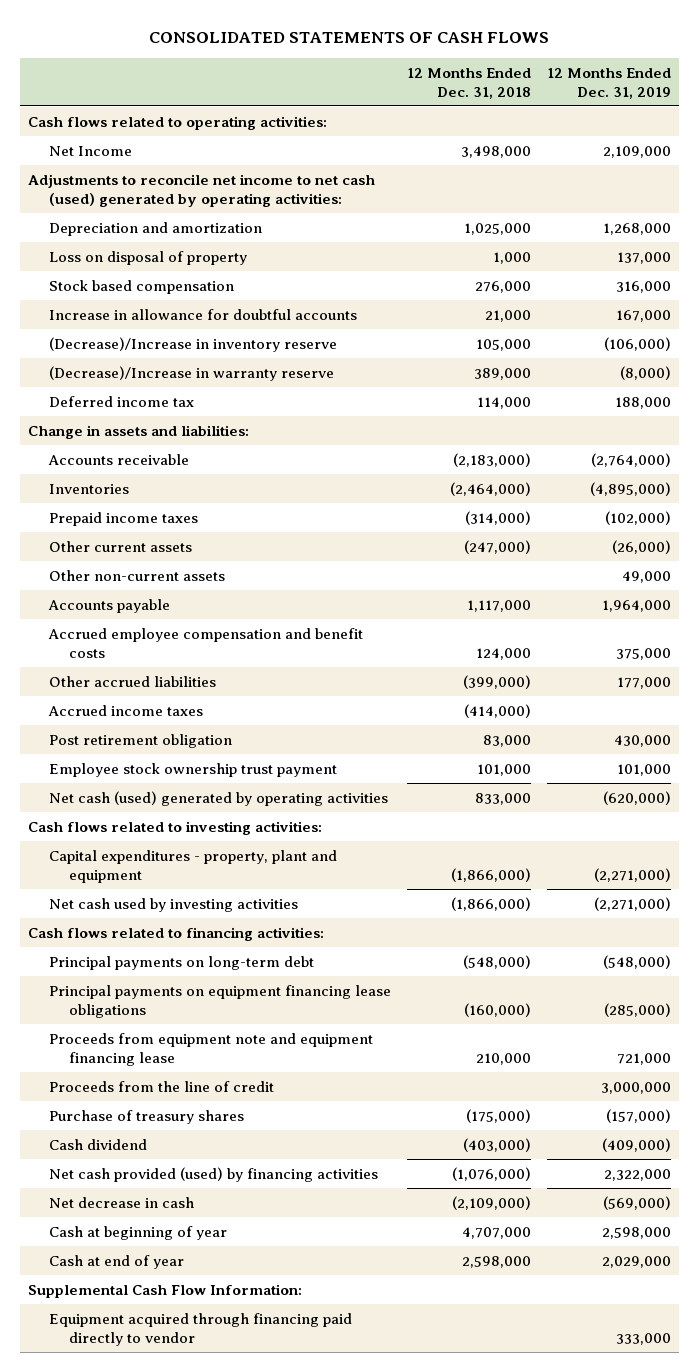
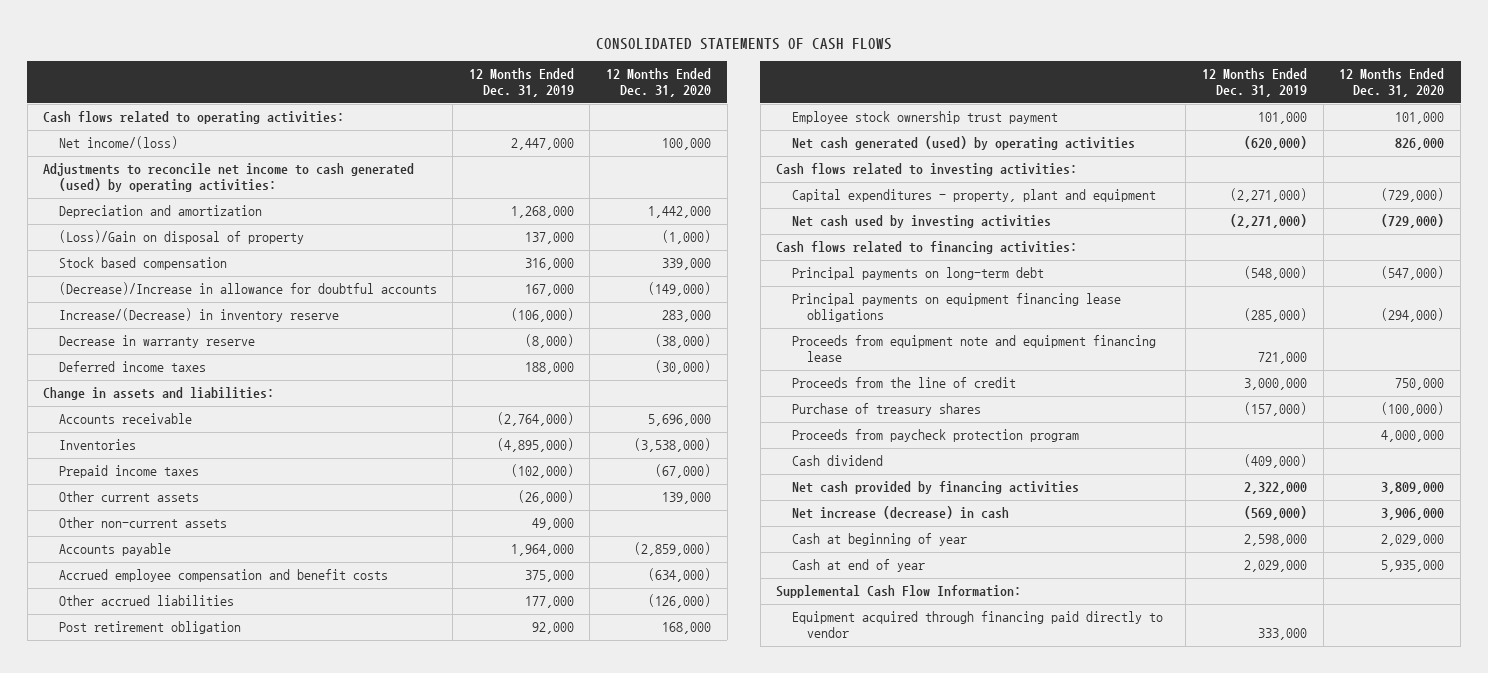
[406,67,531,99] 12 Months Ended Dec. 31, 2018 -> none
none -> [606,68,712,98] 12 Months Ended Dec. 31, 2020
[48,145,132,156] Net Income -> [58,136,178,150] Net income/(loss)
[602,145,671,158] 2,109,000 -> [510,138,574,151] 2,447,000
[27,173,375,207] Adjustments to reconcile net income to net cash (used) generated by operating activities: -> [43,163,415,193] Adjustments to reconcile net income to cash generated (used) by operating activities:
[48,250,247,265] Loss on disposal of property -> [58,230,304,245] (Loss)/Gain on disposal of property
[48,308,357,320] Increase in allowance for doubtful accounts -> [58,282,437,296] (Decrease)/Increase in allowance for doubtful accounts
[48,336,337,352] (Decrease)/Increase in inventory reserve -> [58,308,339,323] Increase/(Decrease) in inventory reserve
[48,365,334,381] (Decrease)/Increase in warranty reserve -> [58,335,255,349] Decrease in warranty reserve
[48,395,194,407] Deferred income tax -> [58,361,206,373] Deferred income taxes
[47,704,203,716] Accrued income taxes -> none
[613,734,671,747] 430,000 -> [531,622,574,635] 92,000
[48,790,388,806] Net cash (used) generated by operating activities -> [791,136,1135,151] Net cash generated (used) by operating activities
none -> [791,429,1079,443] Proceeds from paycheck protection program
[48,1166,378,1182] Net cash provided (used) by financing activities -> [791,481,1079,495] Net cash provided by financing activities
[48,1196,194,1208] Net decrease in cash -> [791,506,1009,520] Net increase (decrease) in cash

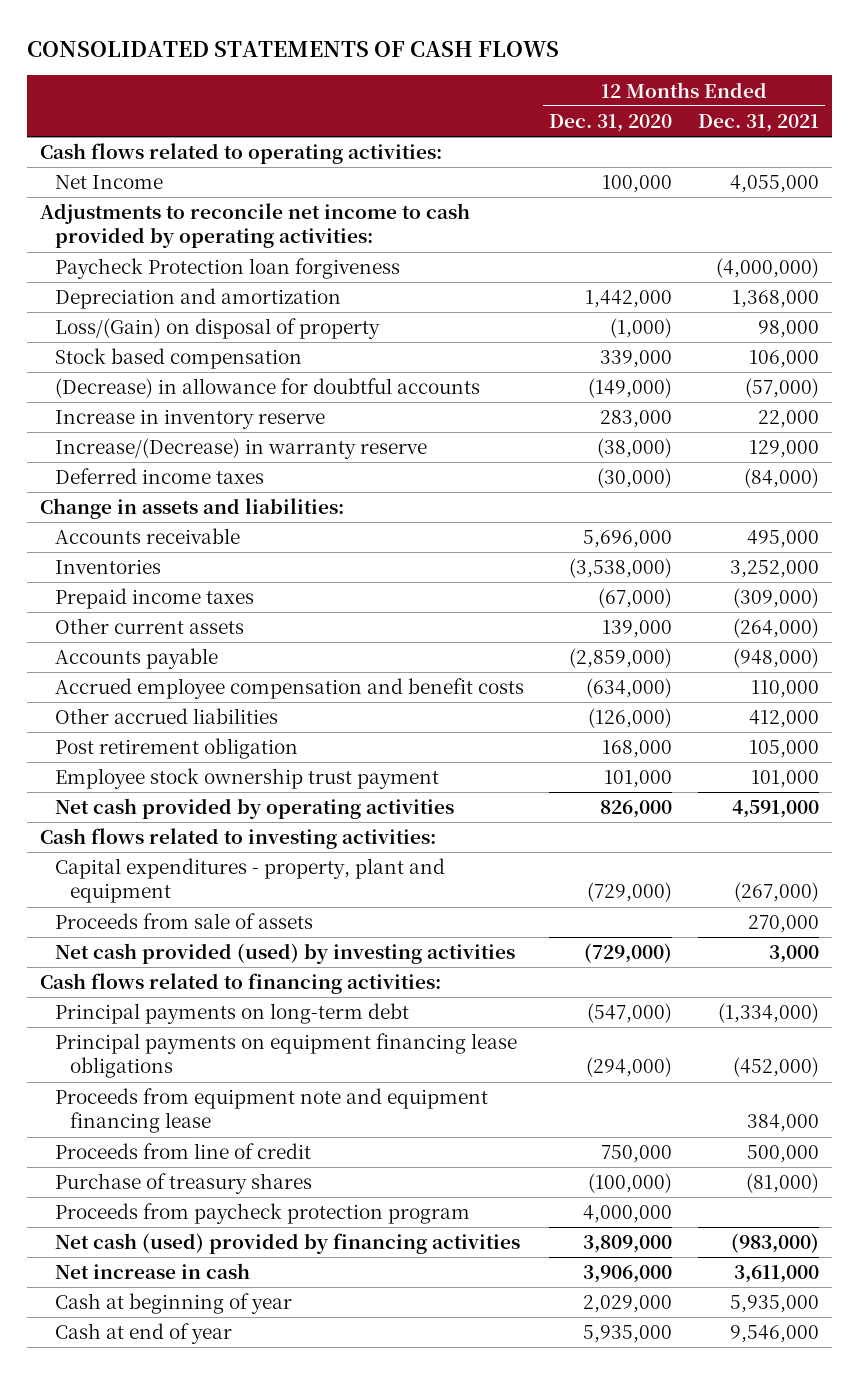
[468,68,574,98] 12 Months Ended Dec. 31, 2019 -> none
none -> [697,114,819,133] Dec. 31, 2021
[58,136,178,150] Net income/(loss) -> [54,175,163,190] Net Income
[43,163,415,193] Adjustments to reconcile net income to cash generated (used) by operating activities: -> [40,203,471,249] Adjustments to reconcile net income to cash provided by operating activities:
none -> [54,258,400,280] Paycheck Protection loan forgiveness
[58,230,304,245] (Loss)/Gain on disposal of property -> [54,318,380,340] Loss/(Gain) on disposal of property
[58,282,437,296] (Decrease)/Increase in allowance for doubtful accounts -> [54,378,480,399] (Decrease) in allowance for doubtful accounts
[58,308,339,323] Increase/(Decrease) in inventory reserve -> [54,409,325,430] Increase in inventory reserve
[58,335,255,349] Decrease in warranty reserve -> [54,438,427,460] Increase/(Decrease) in warranty reserve
[58,517,227,529] Other non-current assets -> none
[791,136,1135,151] Net cash generated (used) by operating activities -> [54,798,454,820] Net cash provided by operating activities
none -> [54,913,313,930] Proceeds from sale of assets
[791,215,1051,229] Net cash used by investing activities -> [54,943,515,965] Net cash provided (used) by investing activities
[791,377,1016,389] Proceeds from the line of credit -> [54,1143,311,1160] Proceeds from line of credit
[791,455,883,467] Cash dividend -> none
[791,481,1079,495] Net cash provided by financing activities -> [54,1233,520,1255] Net cash (used) provided by financing activities
[791,506,1009,520] Net increase (decrease) in cash -> [54,1263,250,1280] Net increase in cash
[776,585,1022,599] Supplemental Cash Flow Information: -> none
[791,611,1163,639] Equipment acquired through financing paid directly to vendor -> none

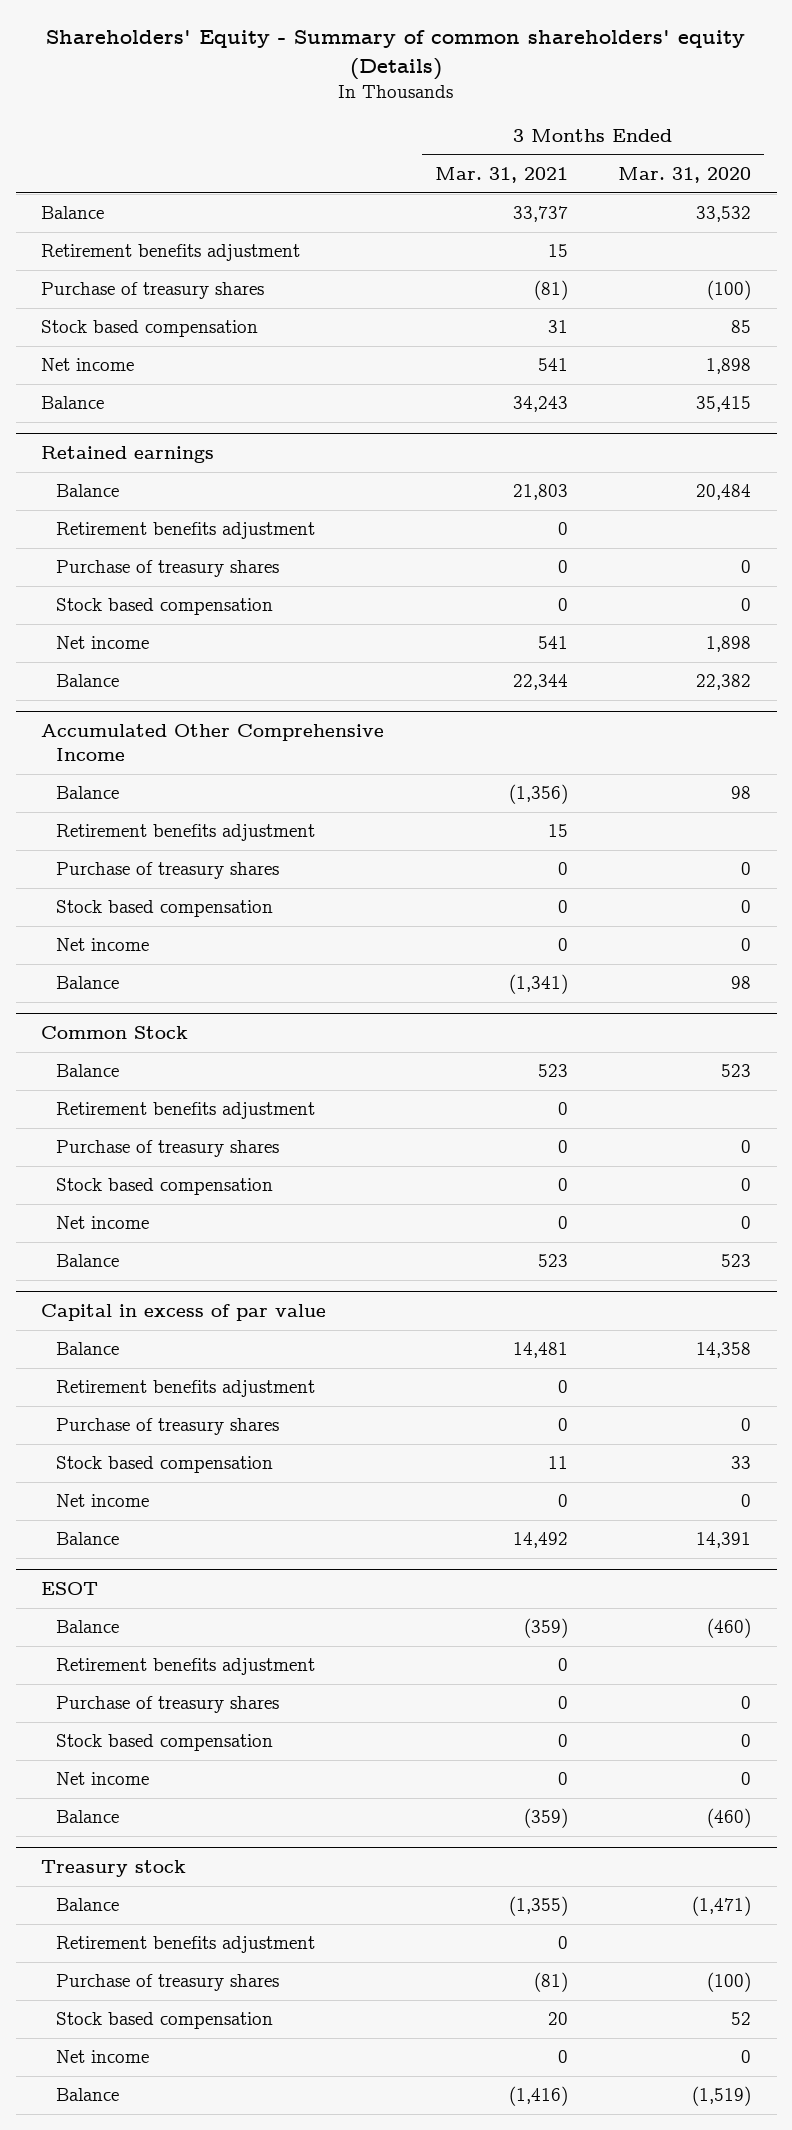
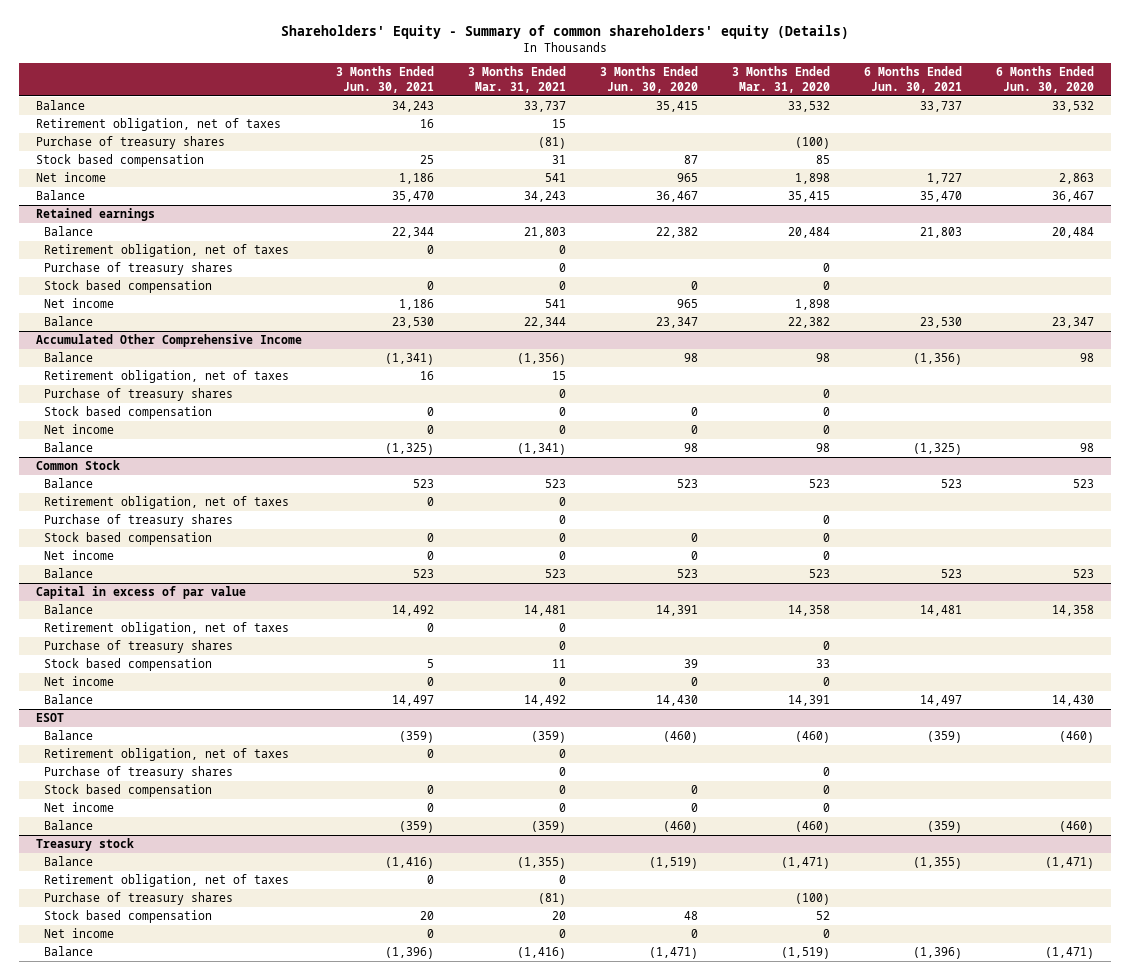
none -> [335,66,434,93] 3 Months Ended Jun. 30, 2021
none -> [599,66,698,93] 3 Months Ended Jun. 30, 2020
none -> [864,66,963,93] 6 Months Ended Jun. 30, 2021
none -> [996,66,1095,93] 6 Months Ended Jun. 30, 2020
[41,244,301,262] Retirement benefits adjustment -> [35,118,281,132] Retirement obligation, net of taxes
[55,522,315,540] Retirement benefits adjustment -> [44,244,290,258] Retirement obligation, net of taxes
[55,824,315,842] Retirement benefits adjustment -> [44,370,290,384] Retirement obligation, net of taxes
[55,1102,315,1120] Retirement benefits adjustment -> [44,496,290,510] Retirement obligation, net of taxes
[55,1380,315,1398] Retirement benefits adjustment -> [44,622,290,636] Retirement obligation, net of taxes
[55,1658,315,1676] Retirement benefits adjustment -> [44,748,290,762] Retirement obligation, net of taxes
[55,1936,315,1954] Retirement benefits adjustment -> [44,874,290,888] Retirement obligation, net of taxes

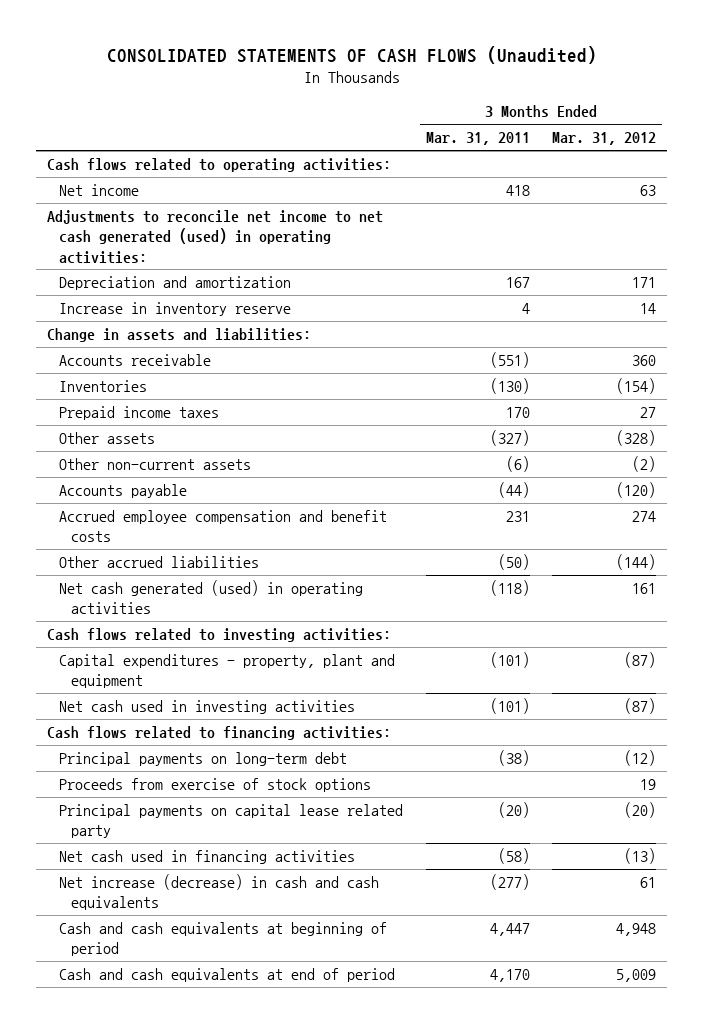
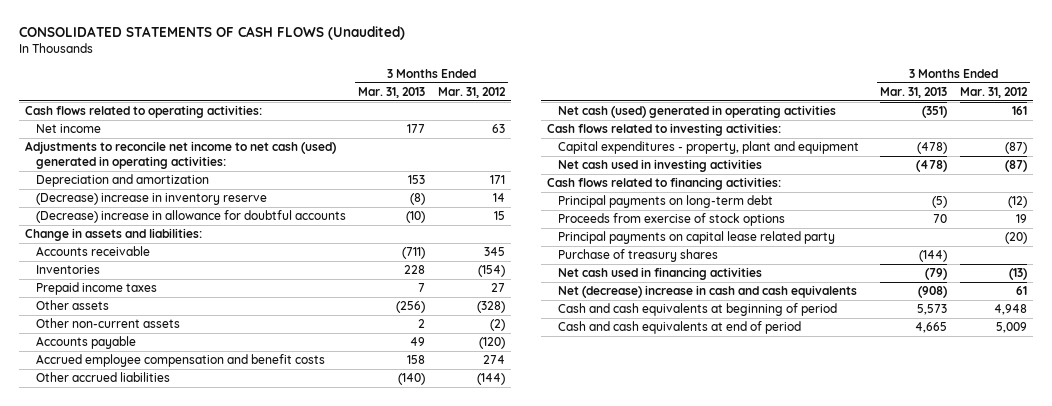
[425,132,530,146] Mar. 31, 2011 -> none
none -> [358,87,426,99] Mar. 31, 2013
[47,210,384,264] Adjustments to reconcile net income to net cash generated (used) in operating activities: -> [24,141,336,169] Adjustments to reconcile net income to net cash (used) generated in operating activities:
[59,302,292,317] Increase in inventory reserve -> [35,193,267,206] (Decrease) increase in inventory reserve
none -> [35,210,346,224] (Decrease) increase in allowance for doubtful accounts
[632,355,657,367] 360 -> [483,247,505,257] 345
[59,580,364,615] Net cash generated (used) in operating activities -> [557,105,836,119] Net cash (used) generated in operating activities
none -> [557,249,718,263] Purchase of treasury shares
[59,874,380,911] Net increase (decrease) in cash and cash equivalents -> [557,285,857,299] Net (decrease) increase in cash and cash equivalents

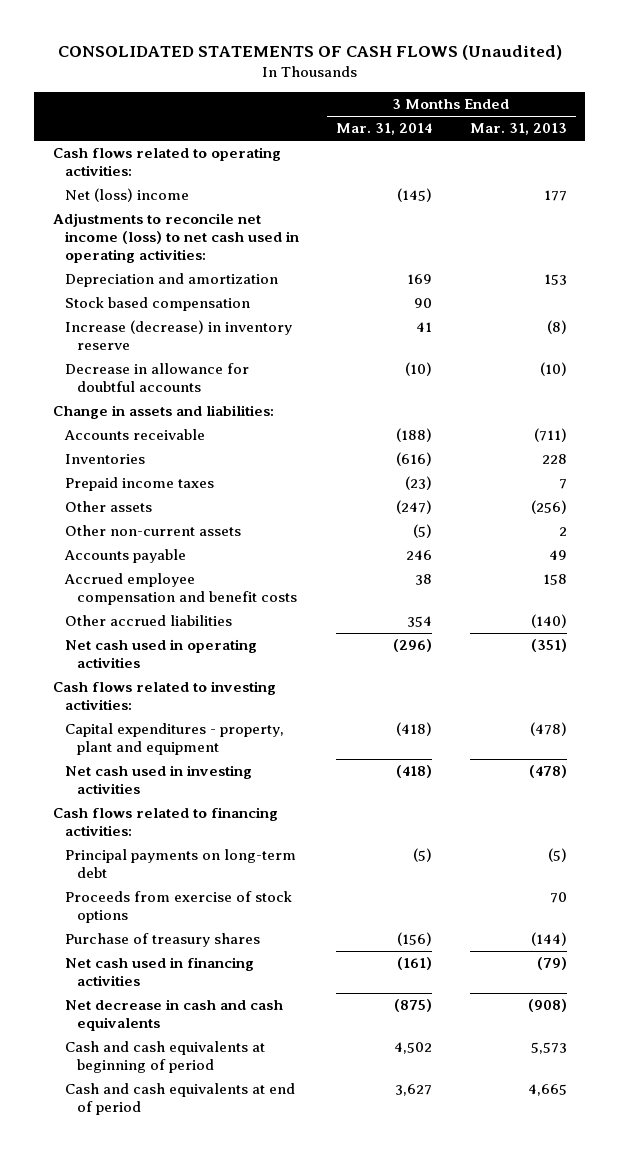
[437,87,506,99] Mar. 31, 2012 -> none
none -> [336,123,433,136] Mar. 31, 2014
[35,124,101,134] Net income -> [64,188,189,203] Net (loss) income
[24,141,336,169] Adjustments to reconcile net income to net cash (used) generated in operating activities: -> [52,213,299,264] Adjustments to reconcile net income (loss) to net cash used in operating activities:
none -> [64,297,250,312] Stock based compensation
[35,193,267,206] (Decrease) increase in inventory reserve -> [64,320,292,351] Increase (decrease) in inventory reserve
[35,210,346,224] (Decrease) increase in allowance for doubtful accounts -> [64,363,249,393] Decrease in allowance for doubtful accounts
[557,105,836,119] Net cash (used) generated in operating activities -> [64,639,257,669] Net cash used in operating activities
[557,231,835,245] Principal payments on capital lease related party -> none
[557,285,857,299] Net (decrease) increase in cash and cash equivalents -> [64,999,283,1032] Net decrease in cash and cash equivalents

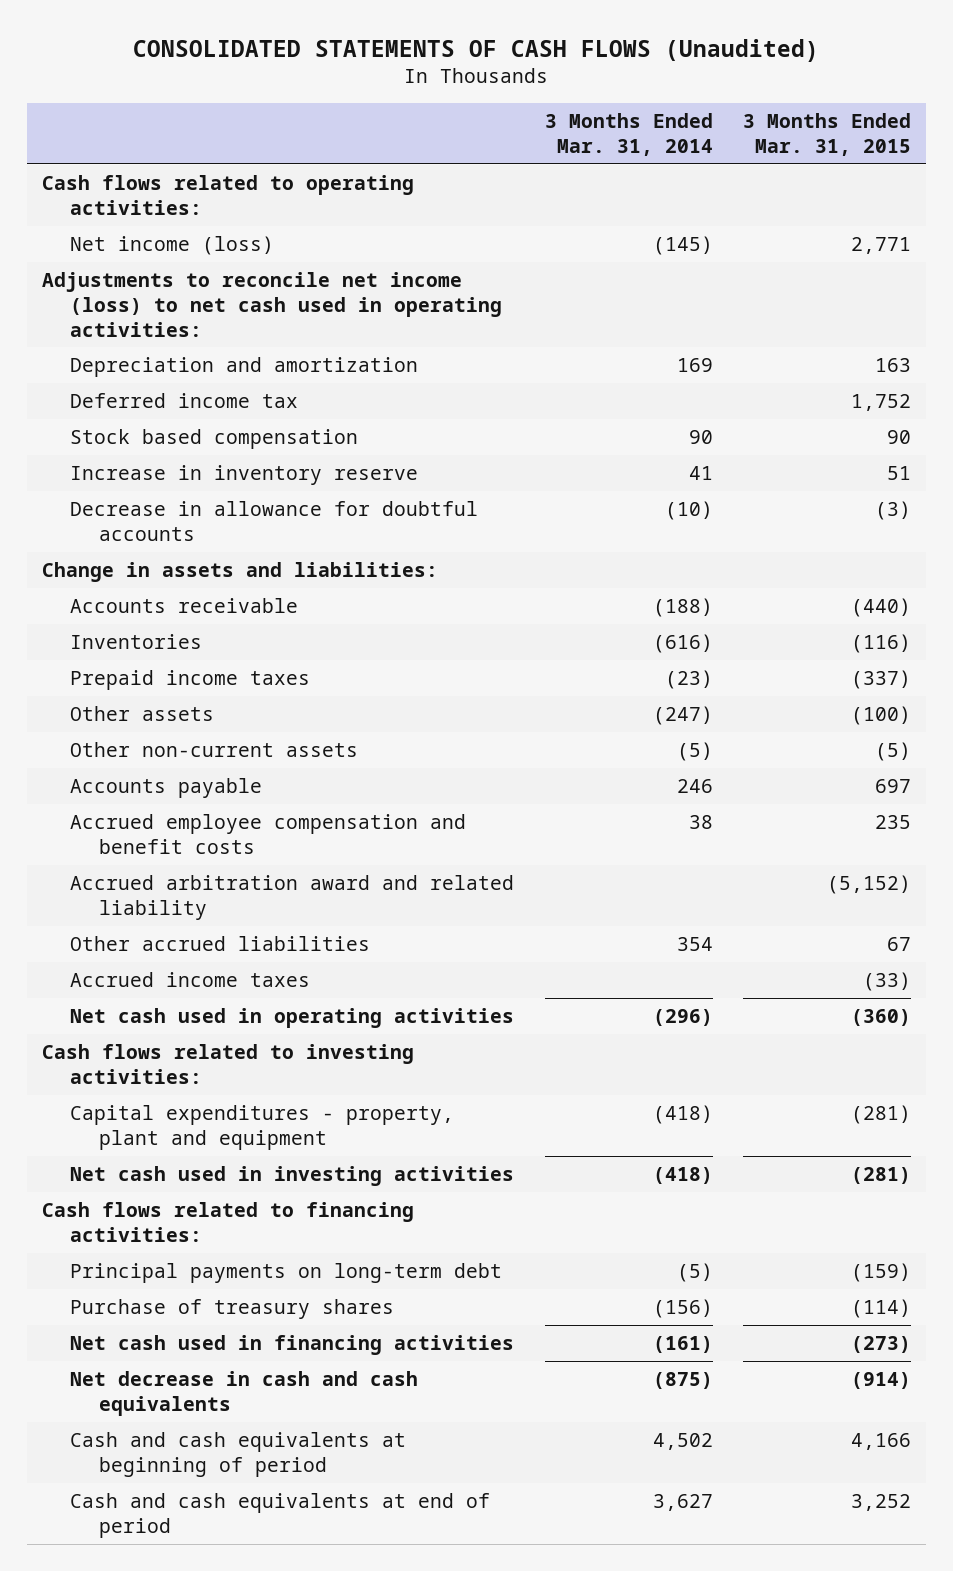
[469,123,567,136] Mar. 31, 2013 -> none
none -> [743,112,912,156] 3 Months Ended Mar. 31, 2015
[64,188,189,203] Net (loss) income -> [70,235,275,255] Net income (loss)
none -> [70,392,299,408] Deferred income tax
[64,320,292,351] Increase (decrease) in inventory reserve -> [70,464,419,485] Increase in inventory reserve
none -> [70,874,515,920] Accrued arbitration award and related liability
none -> [70,971,311,987] Accrued income taxes
[64,891,292,924] Proceeds from exercise of stock options -> none

